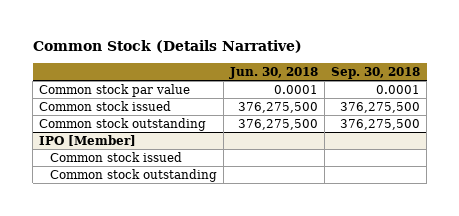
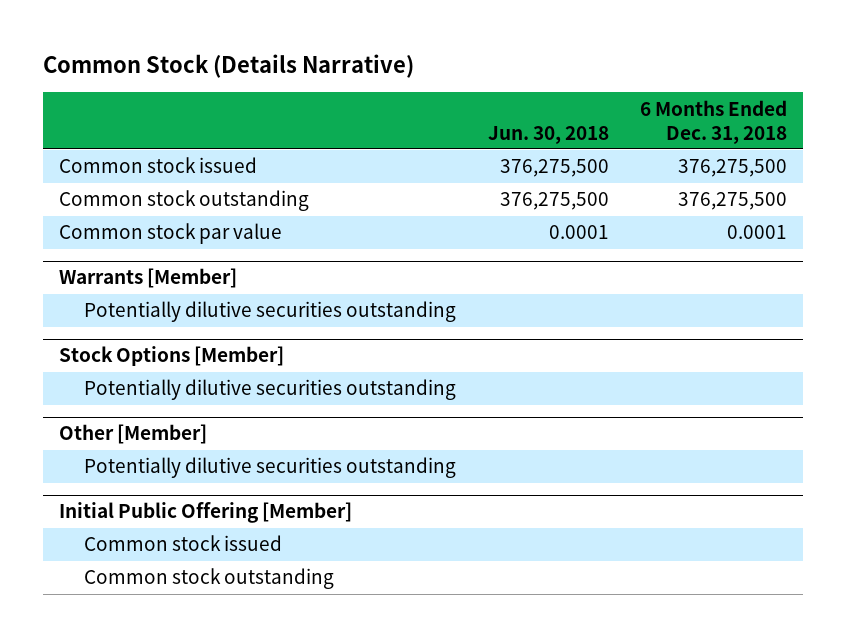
[331,67,421,80] Sep. 30, 2018 -> none
none -> [639,99,787,144] 6 Months Ended Dec. 31, 2018
[39,83,191,97] Common stock par value -> [58,223,282,245] Common stock par value
none -> [58,268,237,289] Warrants [Member]
none -> [84,301,457,323] Potentially dilutive securities outstanding
none -> [58,346,284,367] Stock Options [Member]
none -> [84,379,457,401] Potentially dilutive securities outstanding
none -> [58,424,207,445] Other [Member]
none -> [84,457,457,479] Potentially dilutive securities outstanding
[39,134,137,146] IPO [Member] -> [58,502,352,524] Initial Public Offering [Member]

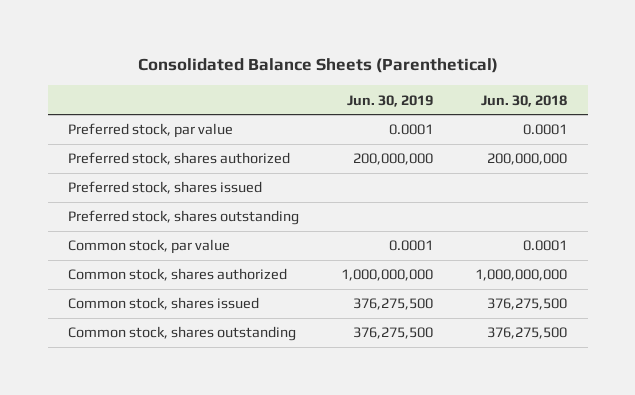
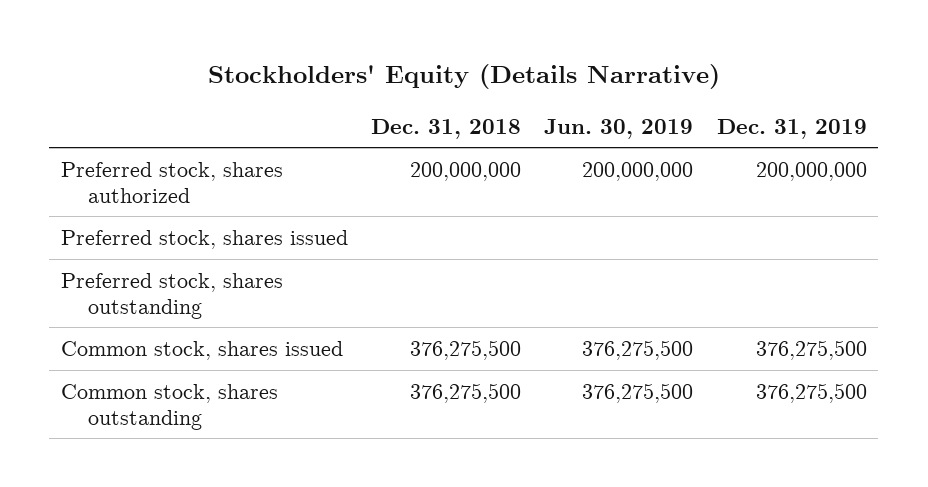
[137,58,498,74] Consolidated Balance Sheets (Parenthetical) -> [207,64,720,90] Stockholders' Equity (Details Narrative)
[480,94,567,107] Jun. 30, 2018 -> none
none -> [371,118,522,139] Dec. 31, 2018
none -> [716,118,867,139] Dec. 31, 2019
[68,123,234,139] Preferred stock, par value -> none
[68,239,231,255] Common stock, par value -> none
[68,268,288,282] Common stock, shares authorized -> none

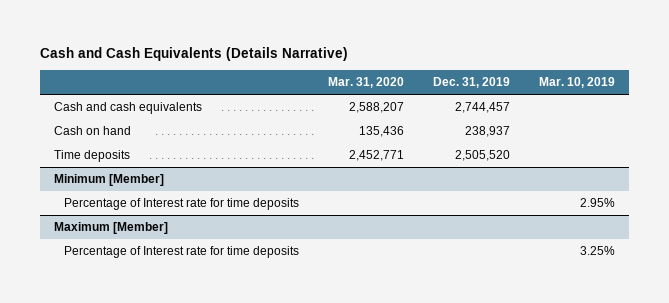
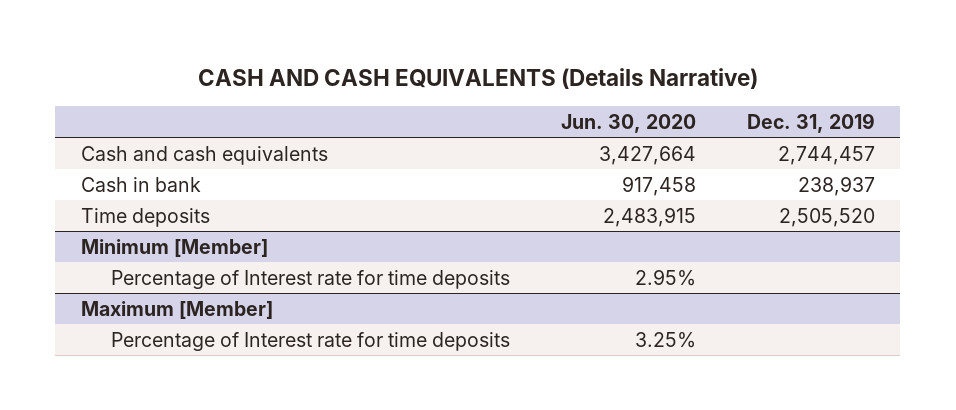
[39,47,348,62] Cash and Cash Equivalents (Details Narrative) -> [197,68,758,90] CASH AND CASH EQUIVALENTS (Details Narrative)
[327,77,404,89] Mar. 31, 2020 -> none
[538,77,615,89] Mar. 10, 2019 -> none
none -> [561,113,697,133] Jun. 30, 2020
[54,126,132,136] Cash on hand -> [80,176,201,192] Cash in bank

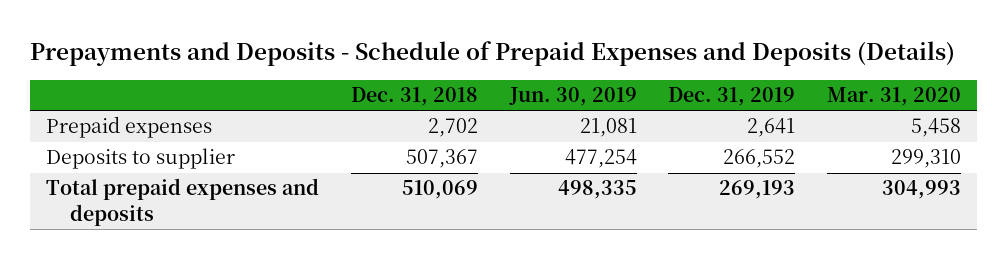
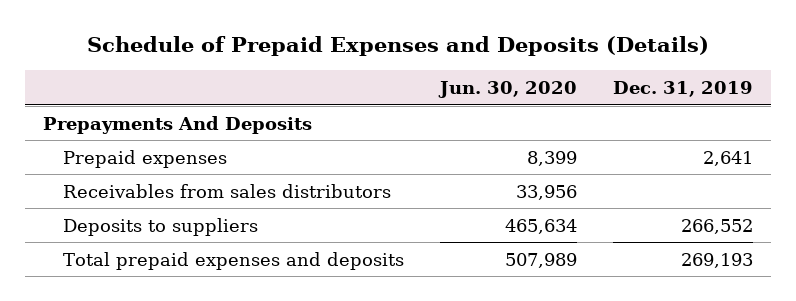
[29,41,955,67] Prepayments and Deposits - Schedule of Prepaid Expenses and Deposits (Details) -> [86,36,709,57] Schedule of Prepaid Expenses and Deposits (Details)
[350,87,478,107] Dec. 31, 2018 -> none
[508,87,637,107] Jun. 30, 2019 -> none
[827,87,962,107] Mar. 31, 2020 -> none
none -> [438,81,578,99] Jun. 30, 2020
none -> [42,115,312,134] Prepayments And Deposits
none -> [63,183,392,198] Receivables from sales distributors
[45,148,235,170] Deposits to supplier -> [63,217,259,236] Deposits to suppliers

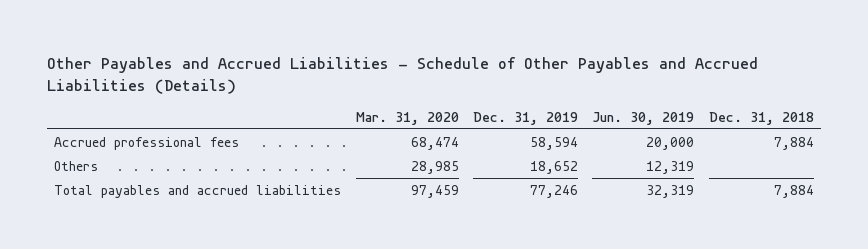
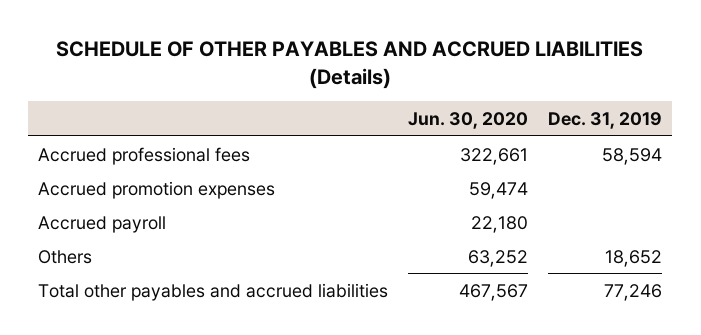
[47,56,759,94] Other Payables and Accrued Liabilities - Schedule of Other Payables and Accrued Liabilities (Details) -> [56,41,644,89] SCHEDULE OF OTHER PAYABLES AND ACCRUED LIABILITIES (Details)
[355,111,459,125] Mar. 31, 2020 -> none
[592,111,695,125] Jun. 30, 2019 -> none
[708,111,814,125] Dec. 31, 2018 -> none
none -> [408,111,529,129] Jun. 30, 2020
none -> [38,180,276,199] Accrued promotion expenses
none -> [38,215,167,233] Accrued payroll
[54,184,342,198] Total payables and accrued liabilities -> [38,282,389,301] Total other payables and accrued liabilities

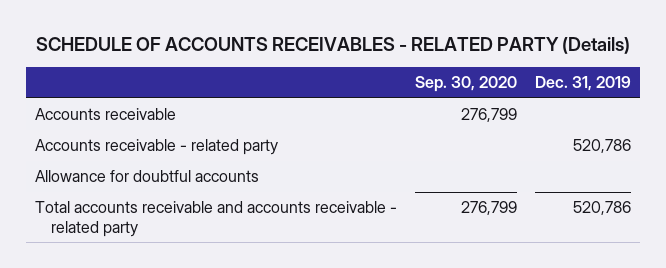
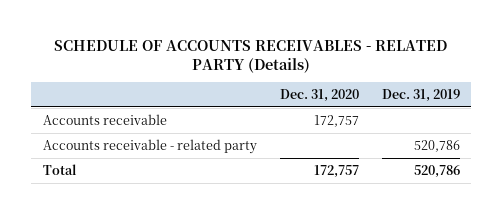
[415,76,518,93] Sep. 30, 2020 -> none
none -> [279,89,359,103] Dec. 31, 2020
[35,170,260,183] Allowance for doubtful accounts -> none
[35,201,398,237] Total accounts receivable and accounts receivable - related party -> [42,163,77,175] Total

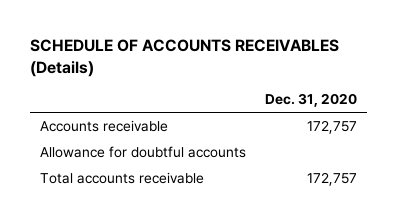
[54,39,448,73] SCHEDULE OF ACCOUNTS RECEIVABLES - RELATED PARTY (Details) -> [29,39,339,77] SCHEDULE OF ACCOUNTS RECEIVABLES (Details)
[381,89,460,103] Dec. 31, 2019 -> none
[42,138,257,154] Accounts receivable - related party -> [39,145,246,158] Allowance for doubtful accounts
[42,163,77,175] Total -> [39,171,204,184] Total accounts receivable

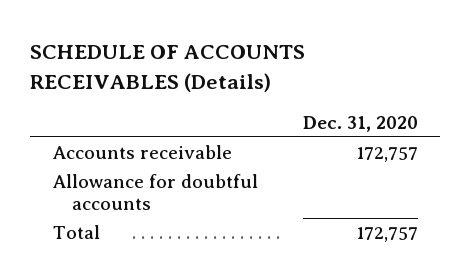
[39,171,204,184] Total accounts receivable -> [52,225,100,240] Total

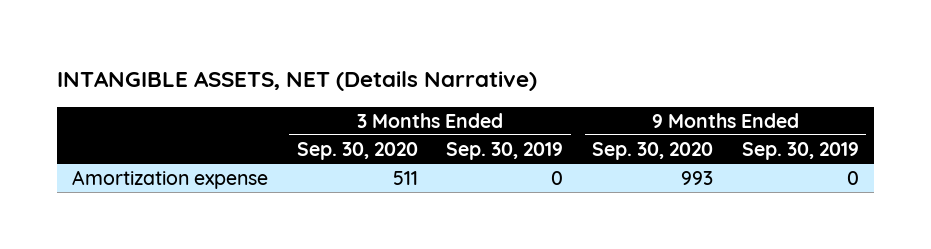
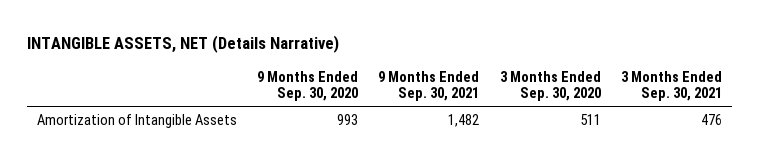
[446,141,564,160] Sep. 30, 2019 -> none
[742,141,860,160] Sep. 30, 2019 -> none
none -> [378,70,480,102] 9 Months Ended Sep. 30, 2021
none -> [620,70,722,102] 3 Months Ended Sep. 30, 2021
[71,169,268,189] Amortization expense -> [36,114,237,129] Amortization of Intangible Assets

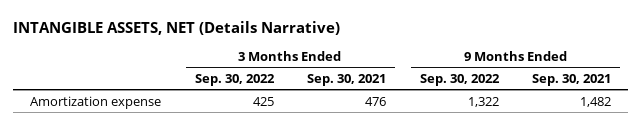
[257,70,359,102] 9 Months Ended Sep. 30, 2020 -> none
[499,70,601,102] 3 Months Ended Sep. 30, 2020 -> none
none -> [194,73,275,86] Sep. 30, 2022
none -> [419,73,500,86] Sep. 30, 2022
[36,114,237,129] Amortization of Intangible Assets -> [29,95,161,109] Amortization expense

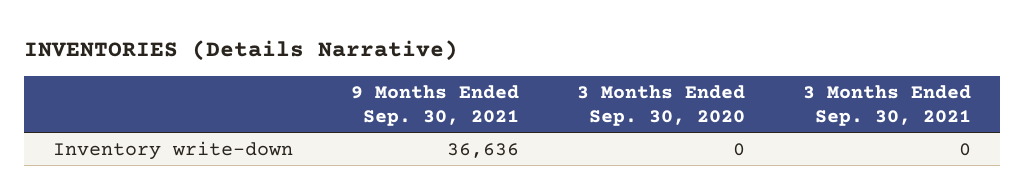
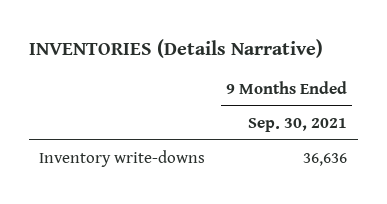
[576,84,745,127] 3 Months Ended Sep. 30, 2020 -> none
[802,84,971,127] 3 Months Ended Sep. 30, 2021 -> none
[53,140,294,160] Inventory write-down -> [39,150,206,168] Inventory write-downs

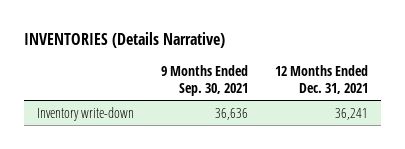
none -> [274,64,368,95] 12 Months Ended Dec. 31, 2021
[39,150,206,168] Inventory write-downs -> [37,106,135,121] Inventory write-down

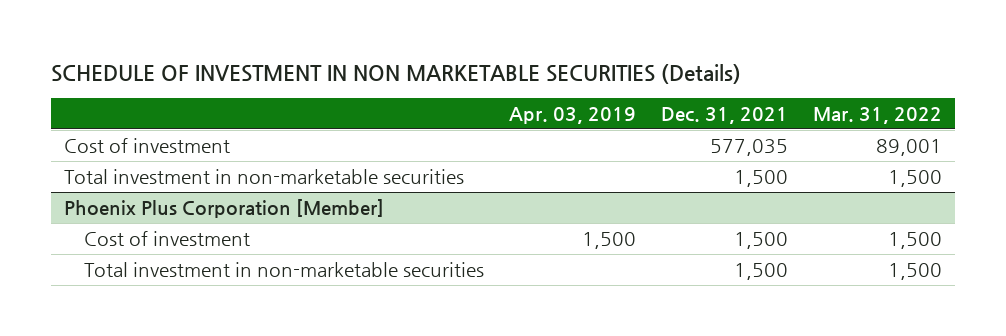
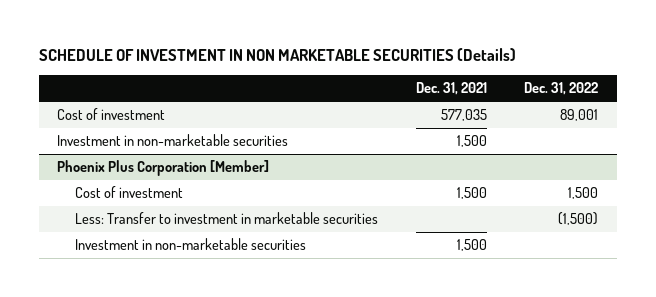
[508,106,636,124] Apr. 03, 2019 -> none
[813,106,943,124] Mar. 31, 2022 -> none
none -> [524,82,599,96] Dec. 31, 2022
[63,168,464,184] Total investment in non-marketable securities -> [57,134,289,147] Investment in non-marketable securities
none -> [75,212,379,225] Less: Transfer to investment in marketable securities
[83,261,484,277] Total investment in non-marketable securities -> [75,238,307,251] Investment in non-marketable securities

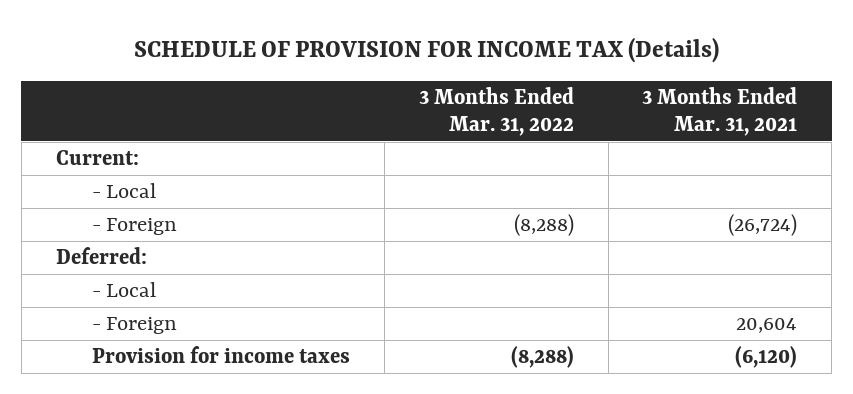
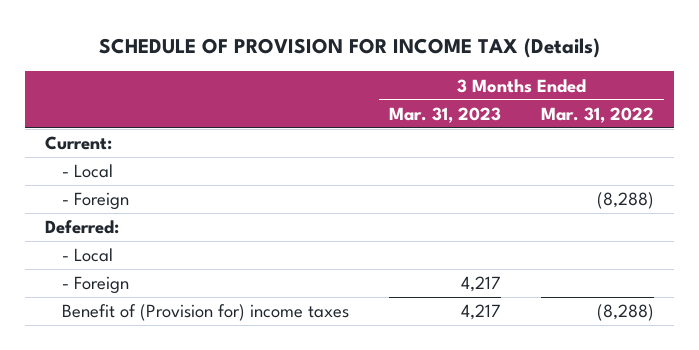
[642,86,798,136] 3 Months Ended Mar. 31, 2021 -> none
none -> [389,106,502,123] Mar. 31, 2023
[92,346,351,364] Provision for income taxes -> [62,304,350,322] Benefit of (Provision for) income taxes

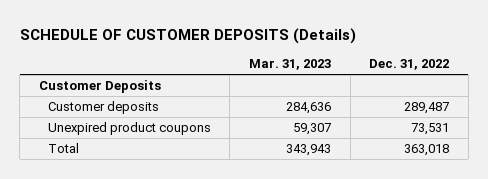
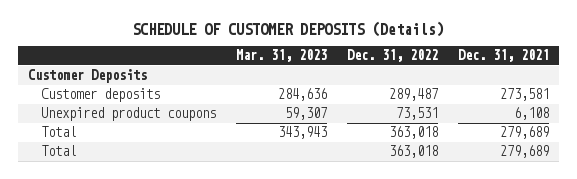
none -> [457,49,549,63] Dec. 31, 2021
none -> [40,145,76,157] Total

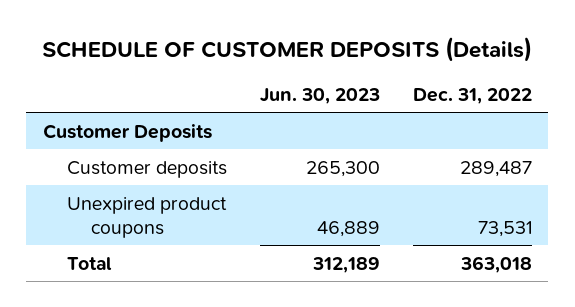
[235,49,327,63] Mar. 31, 2023 -> none
[457,49,549,63] Dec. 31, 2021 -> none
none -> [259,88,380,105] Jun. 30, 2023
[40,145,76,157] Total -> none

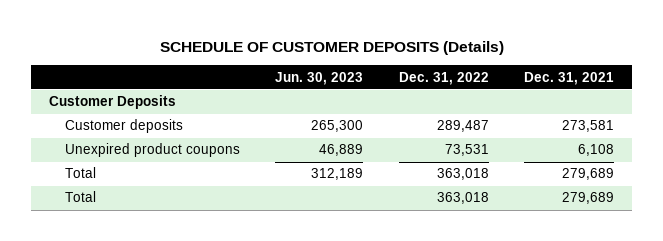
none -> [523,71,614,85] Dec. 31, 2021
none -> [64,191,96,203] Total

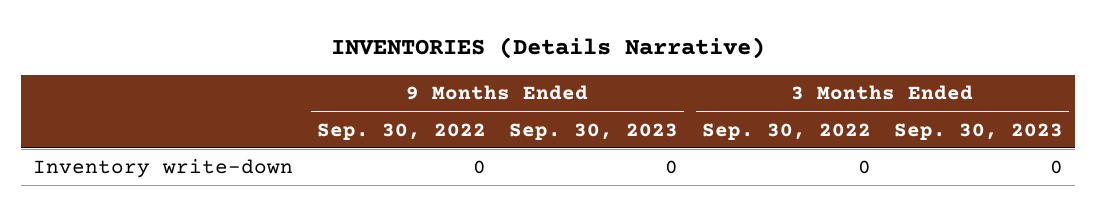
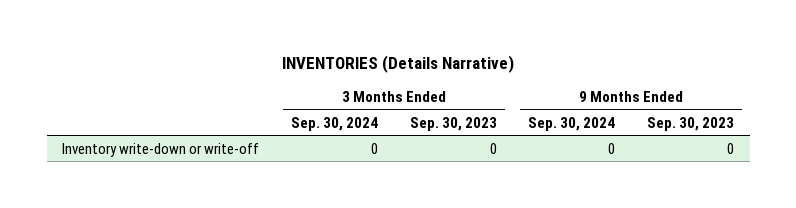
[316,122,486,140] Sep. 30, 2022 -> none
[701,122,871,140] Sep. 30, 2022 -> none
none -> [290,116,378,131] Sep. 30, 2024
none -> [528,116,616,131] Sep. 30, 2024
[33,159,294,179] Inventory write-down -> [62,142,260,157] Inventory write-down or write-off

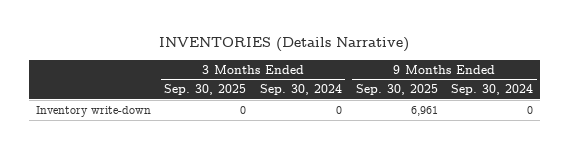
[409,116,497,131] Sep. 30, 2023 -> none
[646,116,734,131] Sep. 30, 2023 -> none
none -> [164,84,247,96] Sep. 30, 2025
none -> [355,84,438,96] Sep. 30, 2025
[62,142,260,157] Inventory write-down or write-off -> [35,105,151,117] Inventory write-down

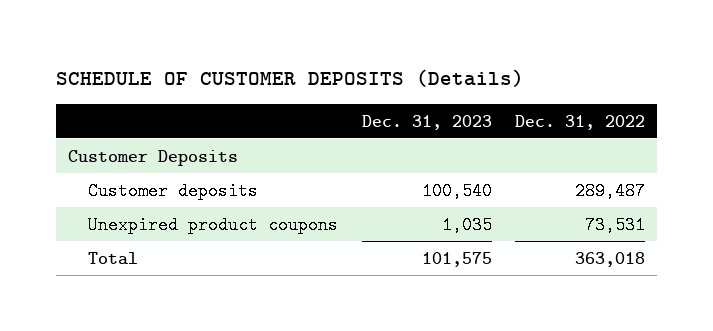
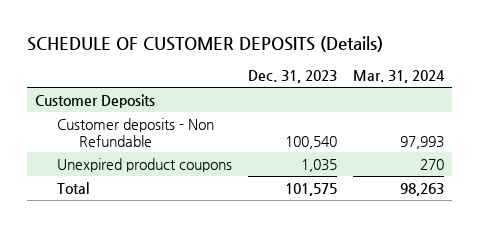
[515,114,646,130] Dec. 31, 2022 -> none
none -> [352,70,445,84] Mar. 31, 2024
[87,181,258,200] Customer deposits -> [57,117,215,147] Customer deposits - Non Refundable

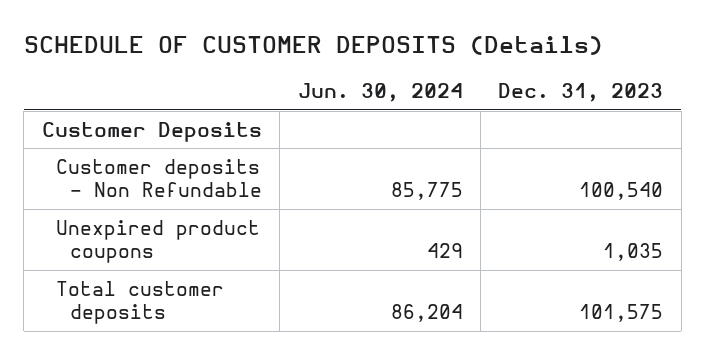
[352,70,445,84] Mar. 31, 2024 -> none
none -> [297,83,463,103] Jun. 30, 2024
[57,181,90,194] Total -> [55,280,224,325] Total customer deposits

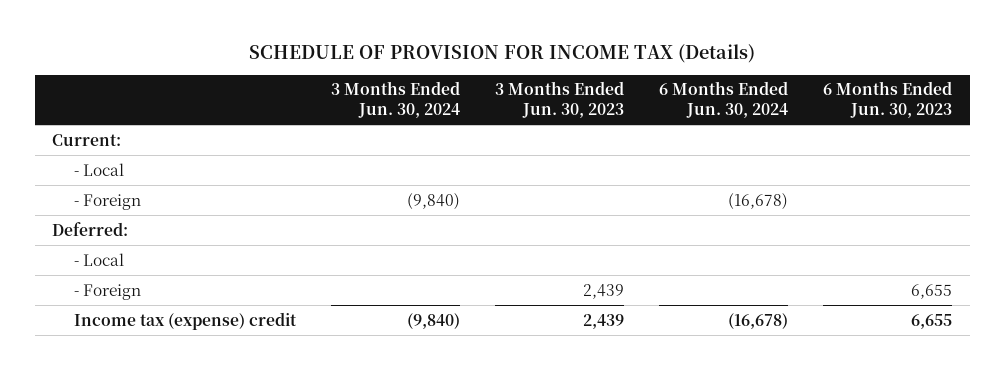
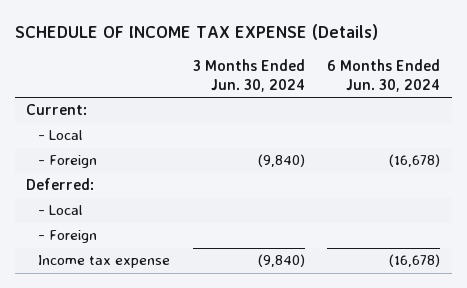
[249,43,756,63] SCHEDULE OF PROVISION FOR INCOME TAX (Details) -> [15,24,379,41] SCHEDULE OF INCOME TAX EXPENSE (Details)
[495,81,625,118] 3 Months Ended Jun. 30, 2023 -> none
[823,81,953,118] 6 Months Ended Jun. 30, 2023 -> none
[73,311,297,330] Income tax (expense) credit -> [37,255,170,269] Income tax expense

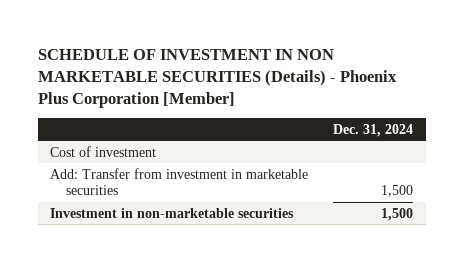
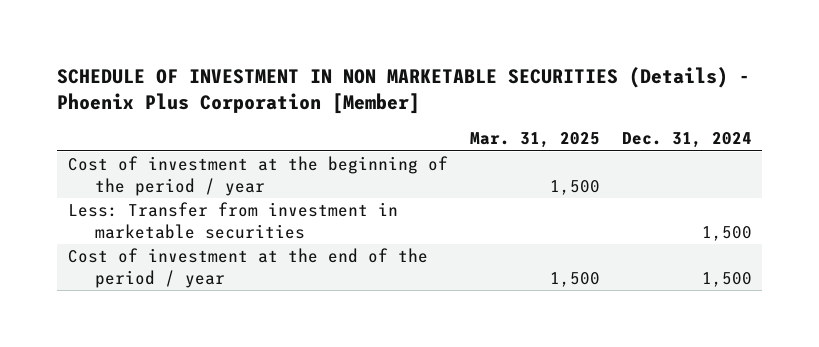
none -> [469,132,600,149] Mar. 31, 2025
[50,145,157,157] Cost of investment -> [67,156,448,196] Cost of investment at the beginning of the period / year
[50,167,309,196] Add: Transfer from investment in marketable securities -> [67,202,398,239] Less: Transfer from investment in marketable securities
[50,207,295,218] Investment in non-marketable securities -> [67,248,428,288] Cost of investment at the end of the period / year

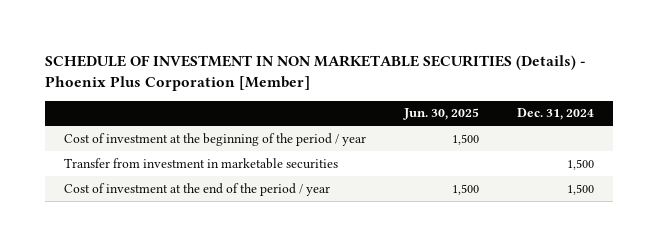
[469,132,600,149] Mar. 31, 2025 -> none
none -> [403,108,480,121] Jun. 30, 2025
[67,202,398,239] Less: Transfer from investment in marketable securities -> [64,157,339,169] Transfer from investment in marketable securities

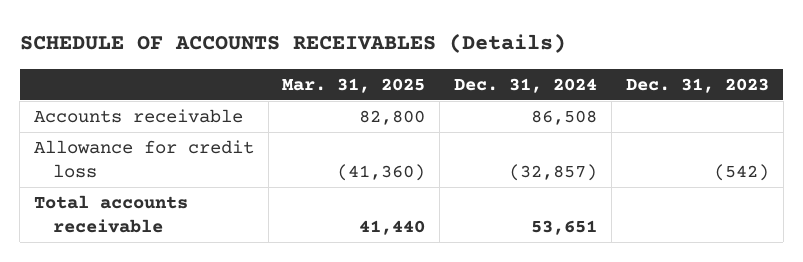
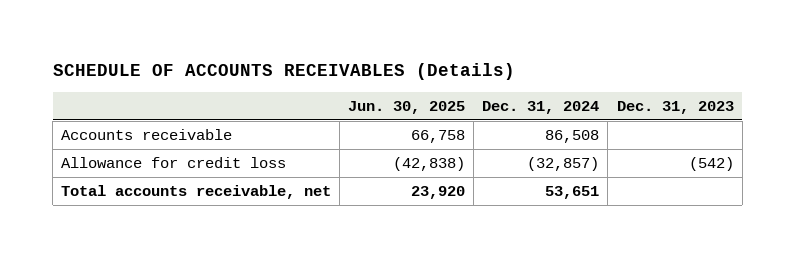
[282,77,426,93] Mar. 31, 2025 -> none
none -> [348,100,466,114] Jun. 30, 2025
[33,195,188,233] Total accounts receivable -> [61,185,332,200] Total accounts receivable, net

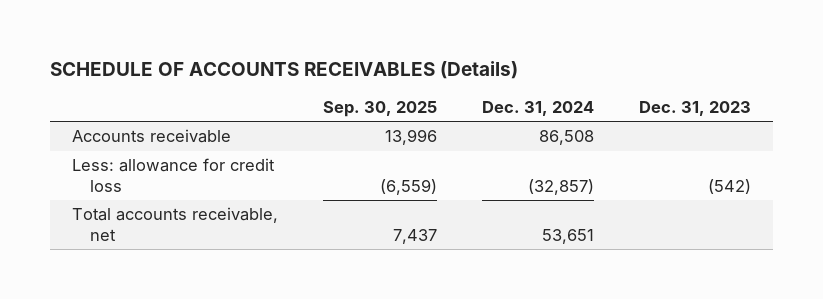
[348,100,466,114] Jun. 30, 2025 -> none
none -> [323,101,438,118] Sep. 30, 2025
[61,157,287,169] Allowance for credit loss -> [72,158,276,192] Less: allowance for credit loss

